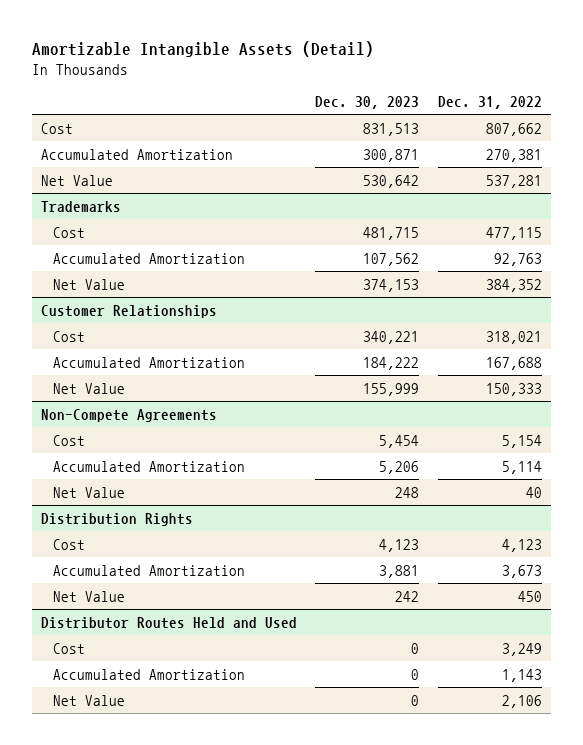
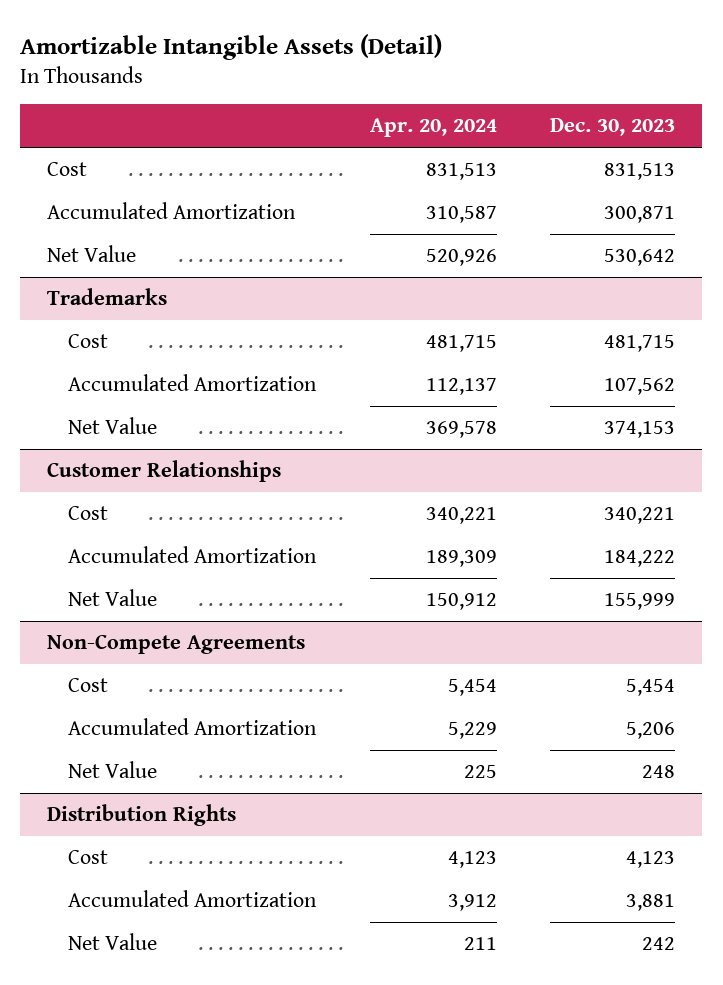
[437,95,542,109] Dec. 31, 2022 -> none
none -> [369,118,497,138] Apr. 20, 2024
[41,616,298,629] Distributor Routes Held and Used -> none
[52,642,85,654] Cost -> none
[52,668,245,680] Accumulated Amortization -> none
[52,694,125,706] Net Value -> none

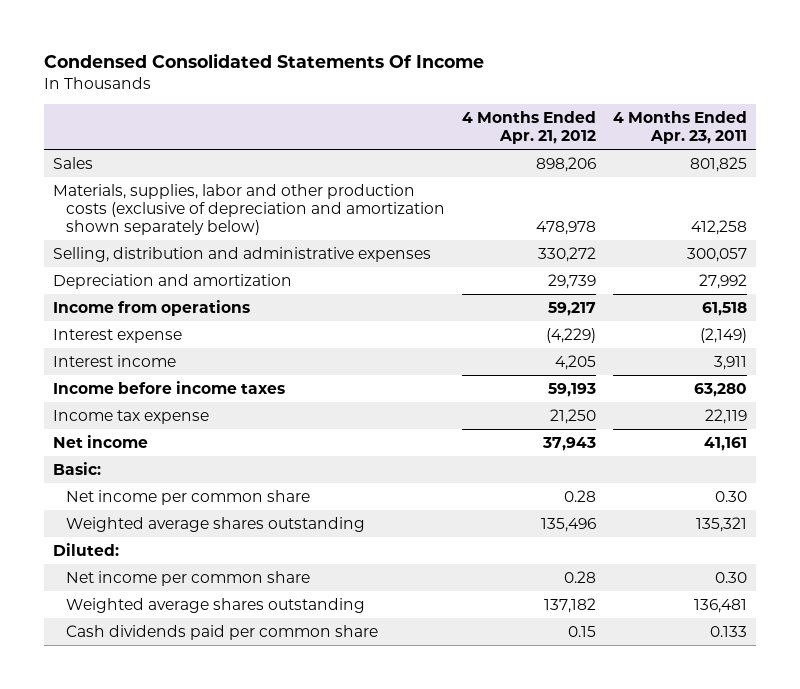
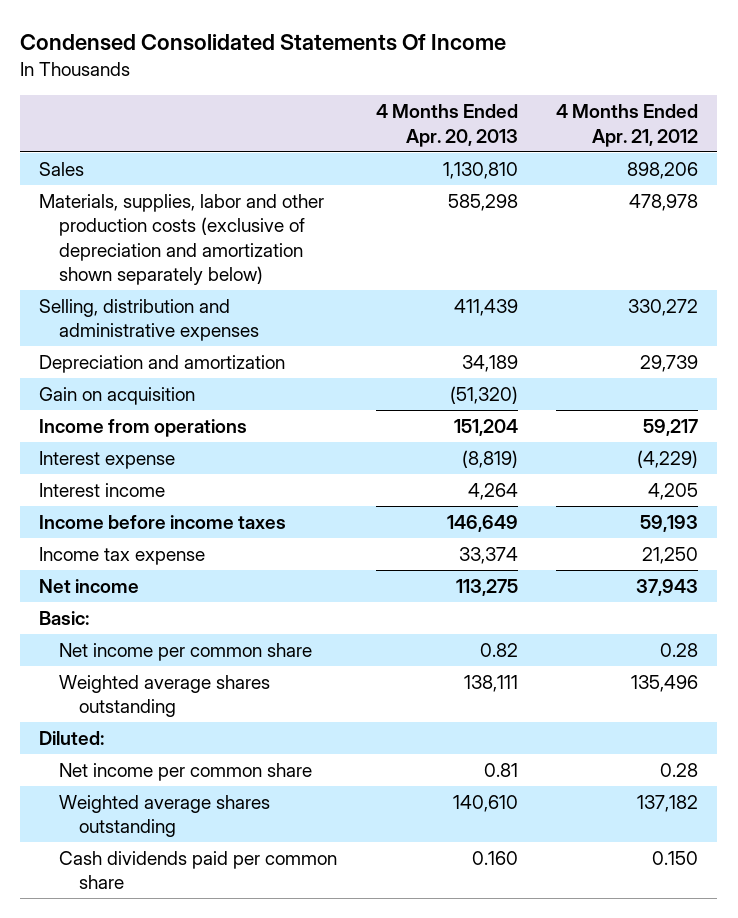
[613,110,748,144] 4 Months Ended Apr. 23, 2011 -> none
none -> [375,104,518,147] 4 Months Ended Apr. 20, 2013
none -> [39,386,196,405] Gain on acquisition
[568,625,597,637] 0.15 -> [652,850,699,865] 0.150

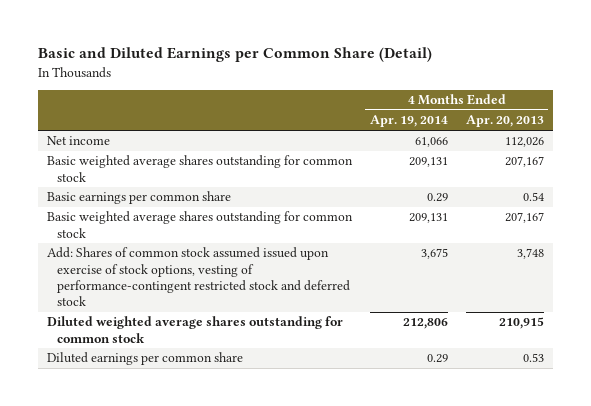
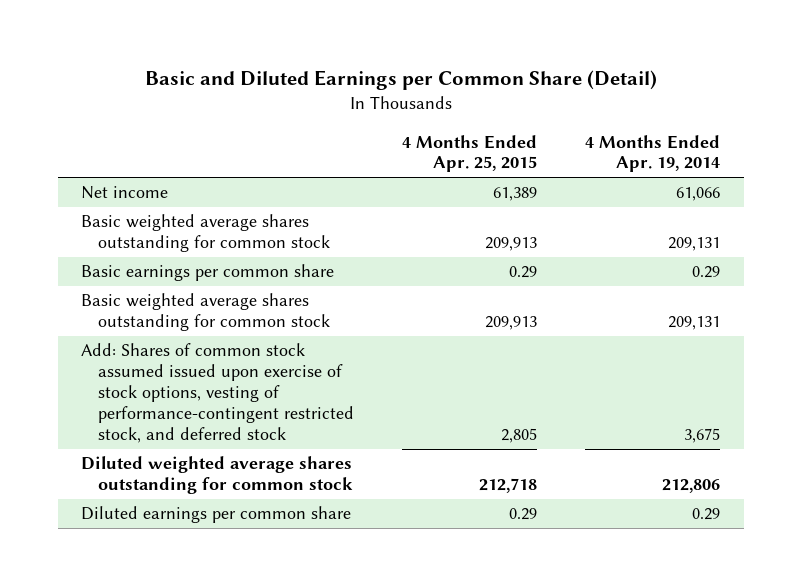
[465,115,544,128] Apr. 20, 2013 -> none
none -> [402,134,538,173] 4 Months Ended Apr. 25, 2015
[46,247,350,307] Add: Shares of common stock assumed issued upon exercise of stock options, vesting of performance-contingent restricted stock and deferred stock -> [81,343,355,443] Add: Shares of common stock assumed issued upon exercise of stock options, vesting of performance-contingent restricted stock, and deferred stock

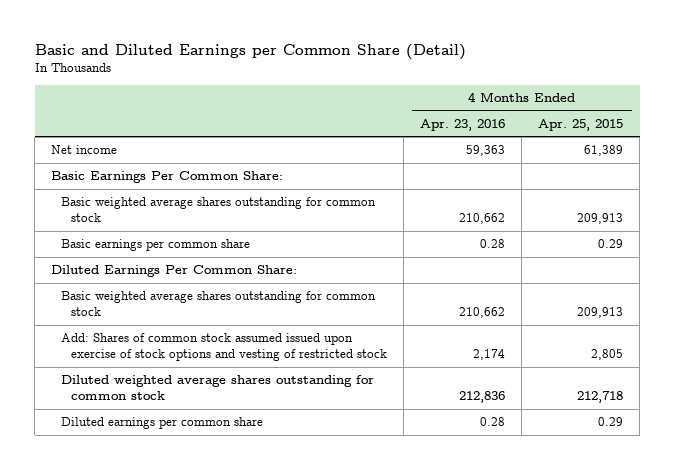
[584,134,720,173] 4 Months Ended Apr. 19, 2014 -> none
none -> [420,119,506,132] Apr. 23, 2016
none -> [51,171,284,184] Basic Earnings Per Common Share:
none -> [51,265,298,278] Diluted Earnings Per Common Share:
[81,343,355,443] Add: Shares of common stock assumed issued upon exercise of stock options, vesting of performance-contingent restricted stock, and deferred stock -> [61,333,388,362] Add: Shares of common stock assumed issued upon exercise of stock options and vesting of restricted stock

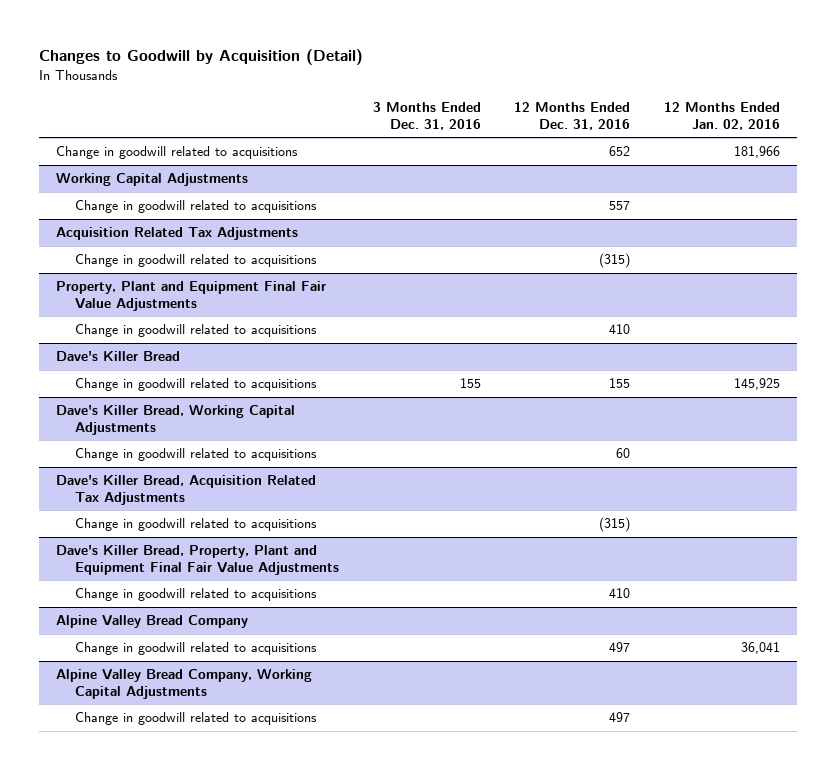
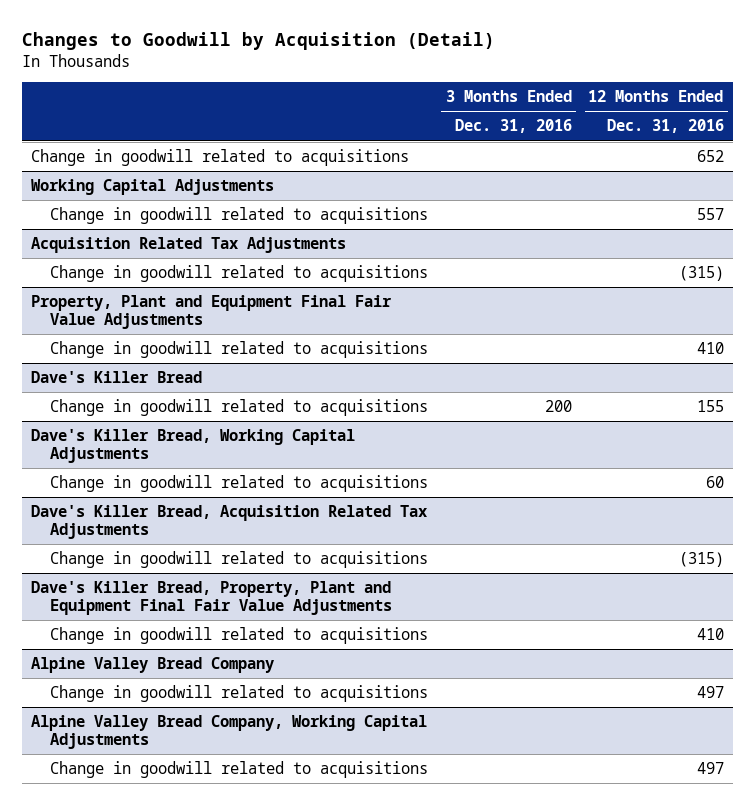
[663,101,780,130] 12 Months Ended Jan. 02, 2016 -> none
[459,378,481,389] 155 -> [544,400,572,413] 200

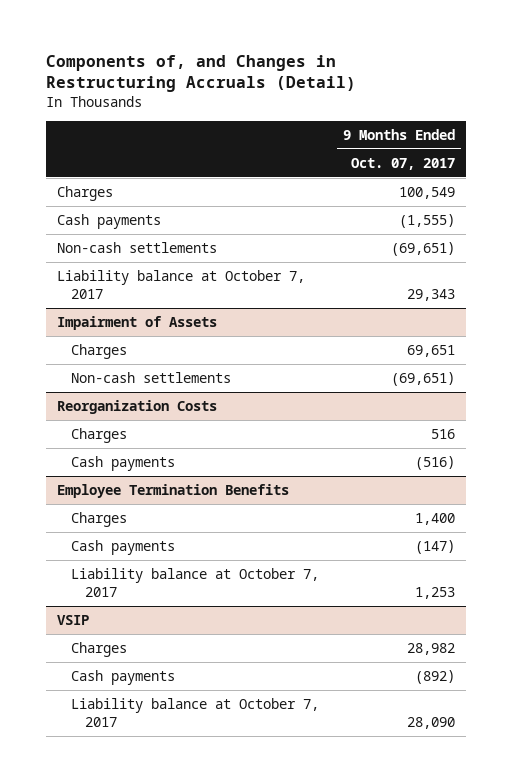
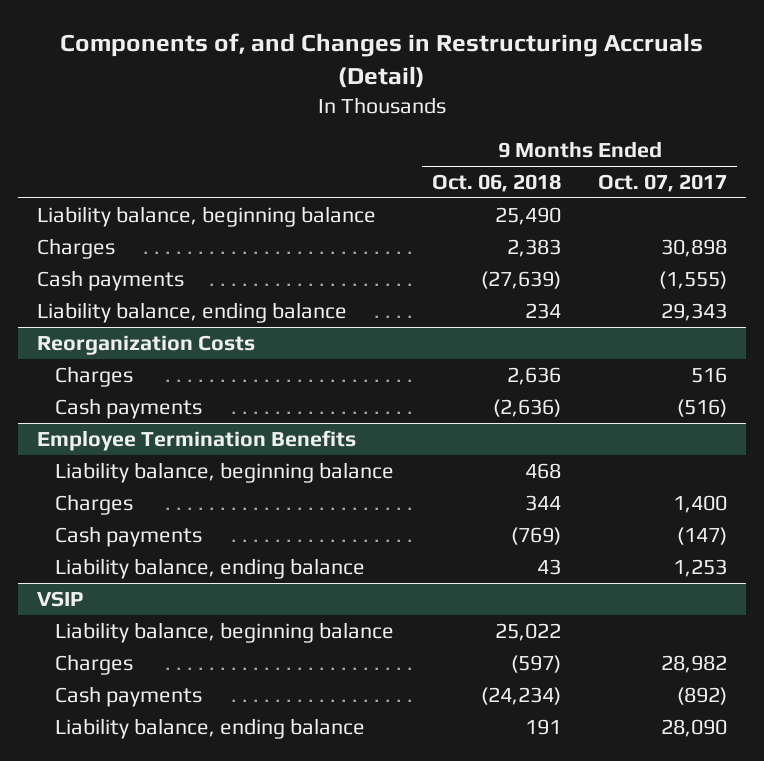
none -> [431,174,561,193] Oct. 06, 2018
none -> [36,205,376,227] Liability balance, beginning balance
[398,186,455,199] 100,549 -> [661,238,728,257] 30,898
[57,241,218,253] Non-cash settlements -> none
[57,315,218,330] Impairment of Assets -> none
[71,343,128,359] Charges -> none
[71,371,232,383] Non-cash settlements -> none
[57,269,306,299] Liability balance at October 7, 2017 -> [36,301,347,323] Liability balance, ending balance
none -> [55,461,395,483] Liability balance, beginning balance
[71,567,320,597] Liability balance at October 7, 2017 -> [55,557,366,579] Liability balance, ending balance
none -> [55,621,395,643] Liability balance, beginning balance
[71,697,320,727] Liability balance at October 7, 2017 -> [55,717,366,739] Liability balance, ending balance

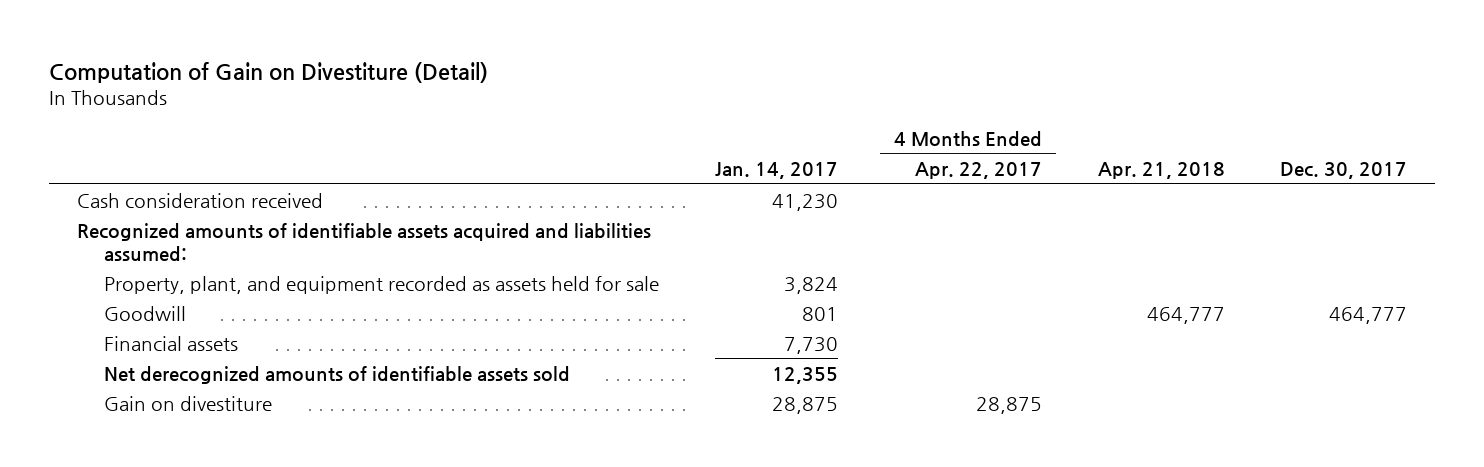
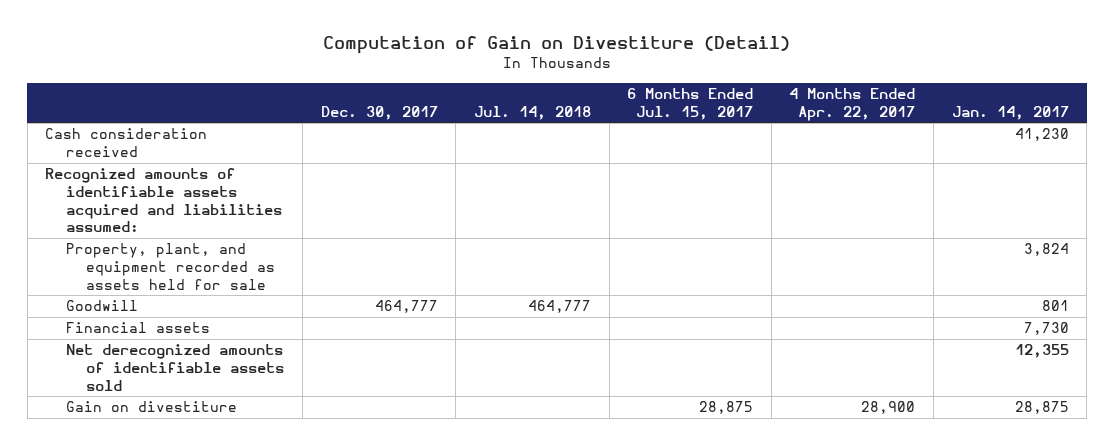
[1097,162,1225,180] Apr. 21, 2018 -> none
none -> [473,105,591,120] Jul. 14, 2018
none -> [627,87,754,120] 6 Months Ended Jul. 15, 2017
[975,396,1042,414] 28,875 -> [861,401,916,415] 28,900

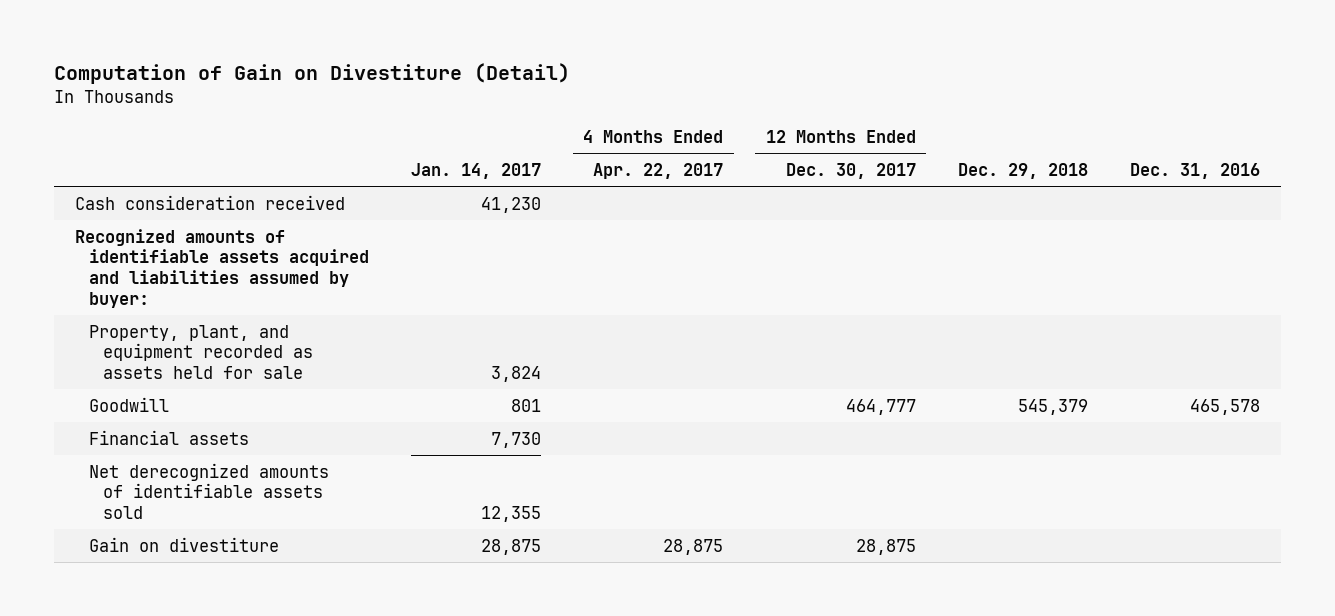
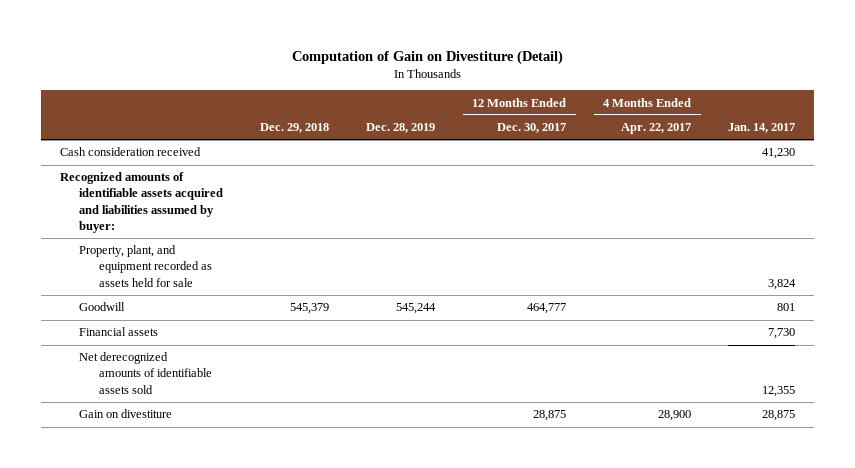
[1130,162,1261,179] Dec. 31, 2016 -> none
none -> [366,123,436,134] Dec. 28, 2019
[663,538,724,555] 28,875 -> [658,410,692,422] 28,900

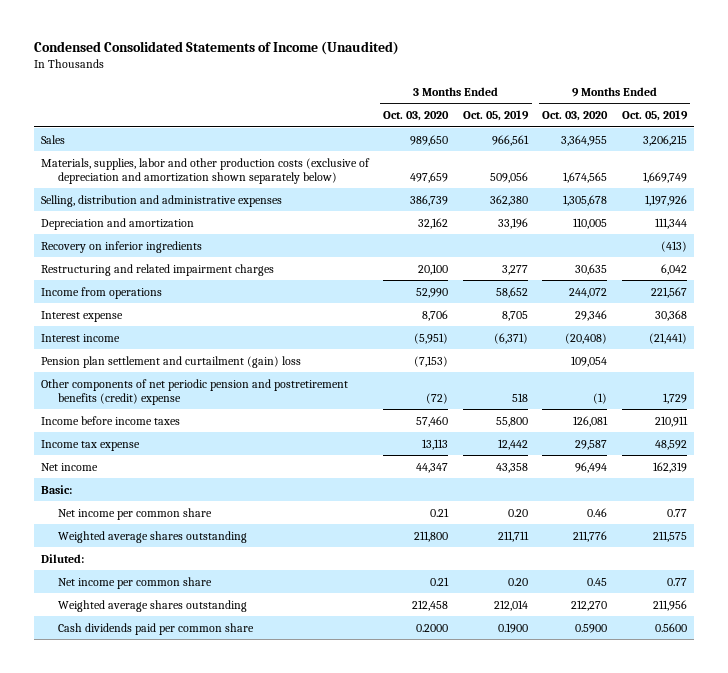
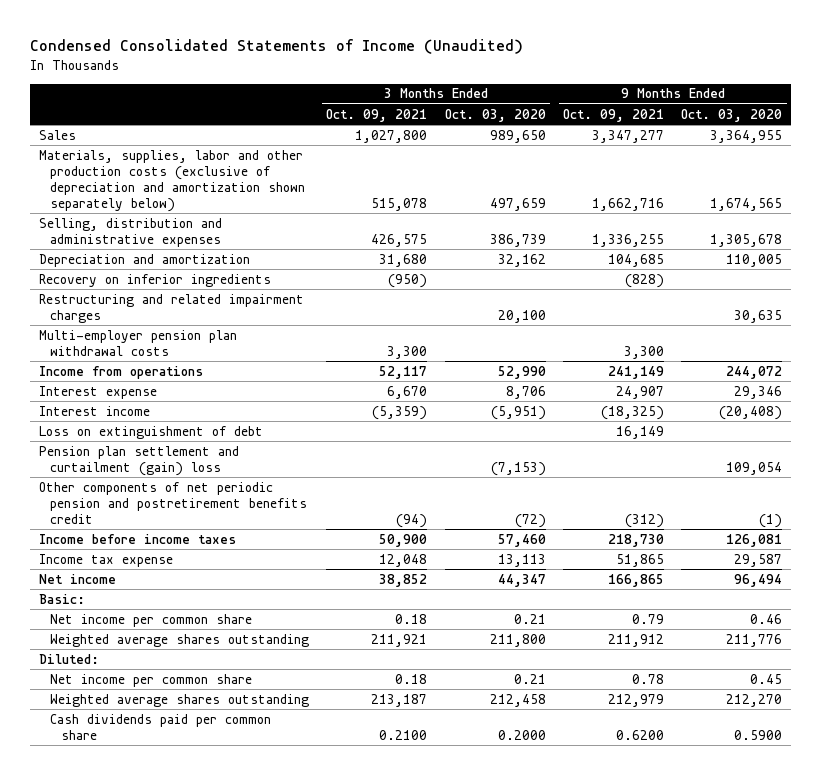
[462,110,529,122] Oct. 05, 2019 -> none
[621,110,688,122] Oct. 05, 2019 -> none
none -> [326,108,428,122] Oct. 09, 2021
none -> [563,108,665,122] Oct. 09, 2021
none -> [38,329,237,356] Multi-employer pension plan withdrawal costs
none -> [38,425,263,439] Loss on extinguishment of debt
[41,378,349,405] Other components of net periodic pension and postretirement benefits (credit) expense -> [38,481,307,524] Other components of net periodic pension and postretirement benefits credit

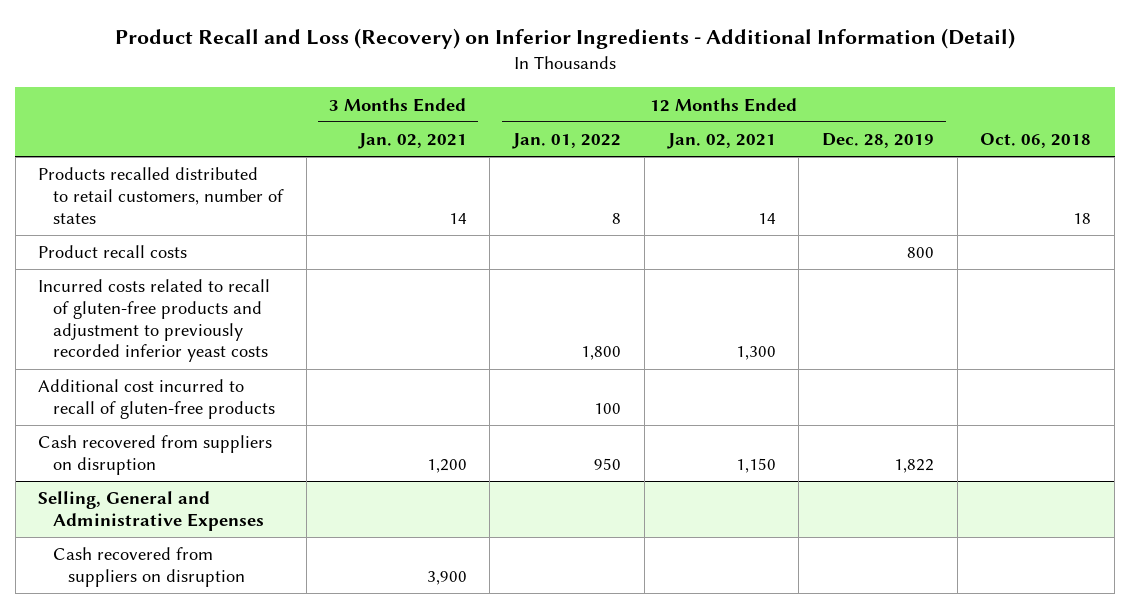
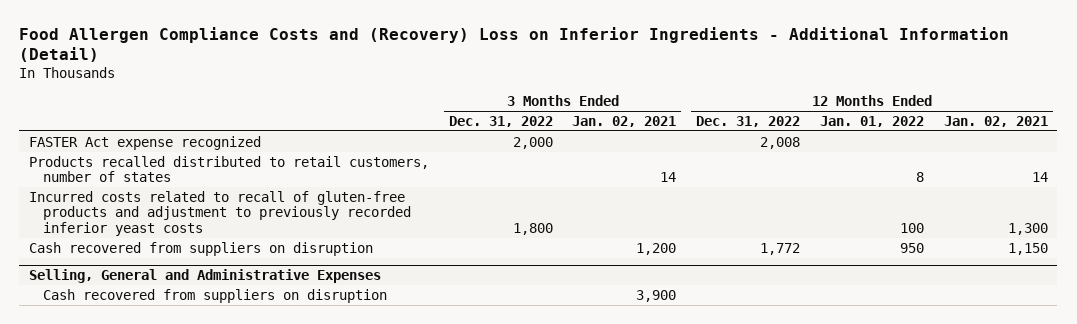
[114,27,1015,49] Product Recall and Loss (Recovery) on Inferior Ingredients - Additional Information (Detail) -> [19,26,1010,63] Food Allergen Compliance Costs and (Recovery) Loss on Inferior Ingredients - Additional Information (Detail)
[822,133,935,149] Dec. 28, 2019 -> none
[980,133,1092,149] Oct. 06, 2018 -> none
none -> [448,115,553,127] Dec. 31, 2022
none -> [696,115,801,127] Dec. 31, 2022
none -> [29,135,262,150] FASTER Act expense recognized
[38,245,188,259] Product recall costs -> none
[38,379,276,419] Additional cost incurred to recall of gluten-free products -> none
[581,346,622,361] 1,800 -> [899,222,924,233] 100

